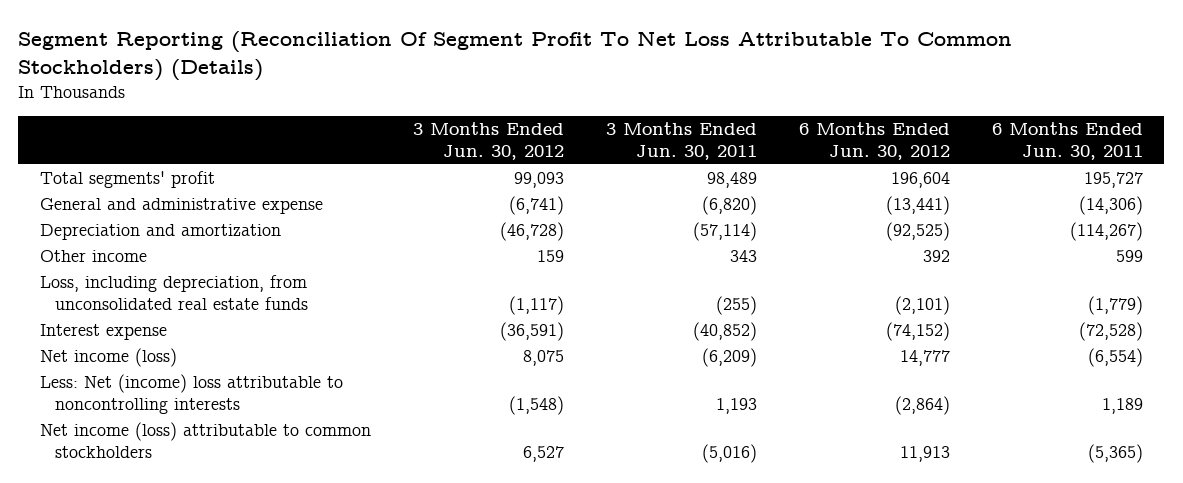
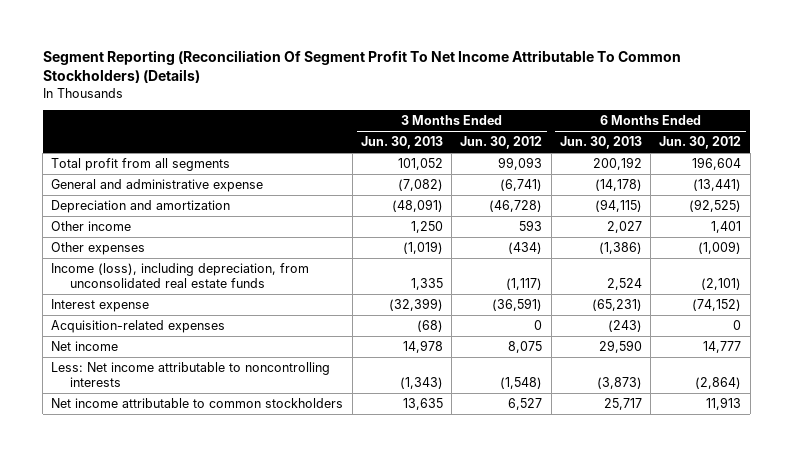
[18,31,1013,81] Segment Reporting (Reconciliation Of Segment Profit To Net Loss Attributable To Common Stockholders) (Details) -> [42,49,681,84] Segment Reporting (Reconciliation Of Segment Profit To Net Income Attributable To Common Stockholders) (Details)
[605,122,757,160] 3 Months Ended Jun. 30, 2011 -> none
[992,122,1144,160] 6 Months Ended Jun. 30, 2011 -> none
none -> [360,136,443,150] Jun. 30, 2013
none -> [559,136,642,150] Jun. 30, 2013
[39,171,215,189] Total segments' profit -> [51,158,231,172] Total profit from all segments
[536,250,564,263] 159 -> [519,220,543,232] 593
[923,250,951,263] 392 -> [711,221,742,234] 1,401
none -> [51,242,146,256] Other expenses
[39,275,308,310] Loss, including depreciation, from unconsolidated real estate funds -> [51,263,310,289] Income (loss), including depreciation, from unconsolidated real estate funds
none -> [51,320,226,334] Acquisition-related expenses
[39,348,177,368] Net income (loss) -> [51,341,119,352] Net income
[39,374,343,414] Less: Net (income) loss attributable to noncontrolling interests -> [51,362,331,388] Less: Net income attributable to noncontrolling interests
[39,422,371,458] Net income (loss) attributable to common stockholders -> [51,398,344,409] Net income attributable to common stockholders

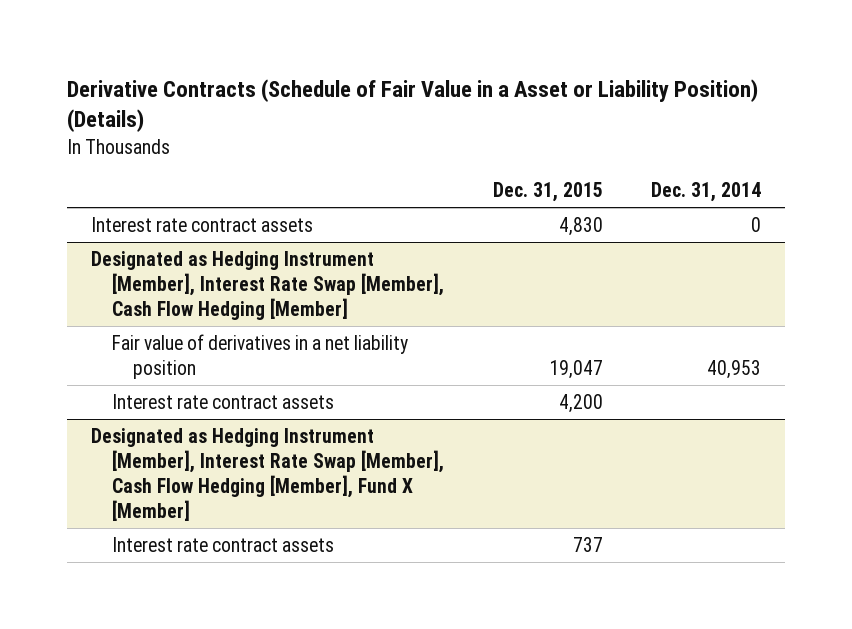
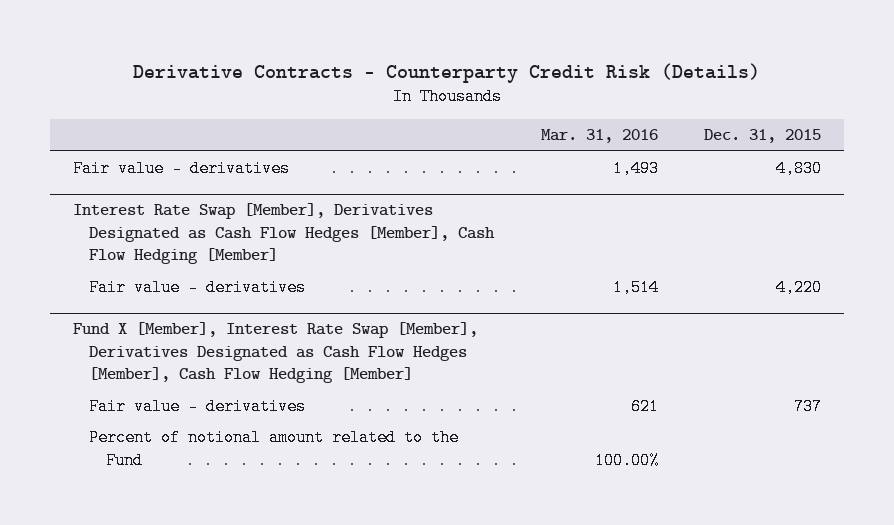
[66,79,758,133] Derivative Contracts (Schedule of Fair Value in a Asset or Liability Position) (Details) -> [132,62,760,83] Derivative Contracts - Counterparty Credit Risk (Details)
[651,182,762,203] Dec. 31, 2014 -> none
none -> [540,129,658,144] Mar. 31, 2016
[111,333,408,380] Fair value of derivatives in a net liability position -> none
[111,393,334,409] Interest rate contract assets -> none
[91,216,314,232] Interest rate contract assets -> [73,160,291,178] Fair value - derivatives
[91,250,444,321] Designated as Hedging Instrument [Member], Interest Rate Swap [Member], Cash Flow Hedging [Member] -> [73,203,496,265] Interest Rate Swap [Member], Derivatives Designated as Cash Flow Hedges [Member], Cash Flow Hedging [Member]
none -> [89,279,307,297] Fair value - derivatives
[91,427,444,522] Designated as Hedging Instrument [Member], Interest Rate Swap [Member], Cash Flow Hedging [Member], Fund X [Member] -> [73,322,479,384] Fund X [Member], Interest Rate Swap [Member], Derivatives Designated as Cash Flow Hedges [Member], Cash Flow Hedging [Member]
[111,536,334,552] Interest rate contract assets -> [89,398,307,416] Fair value - derivatives
none -> [89,429,460,469] Percent of notional amount related to the Fund

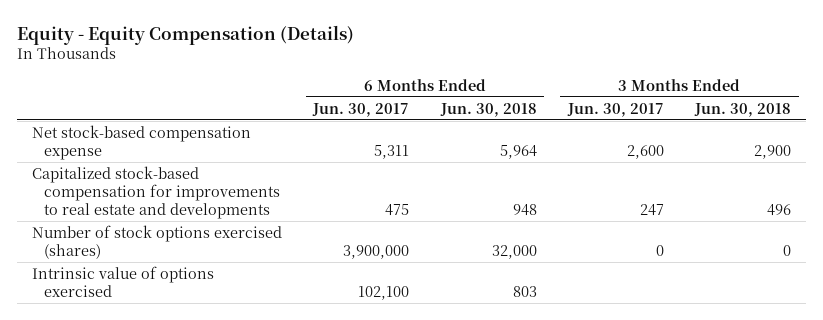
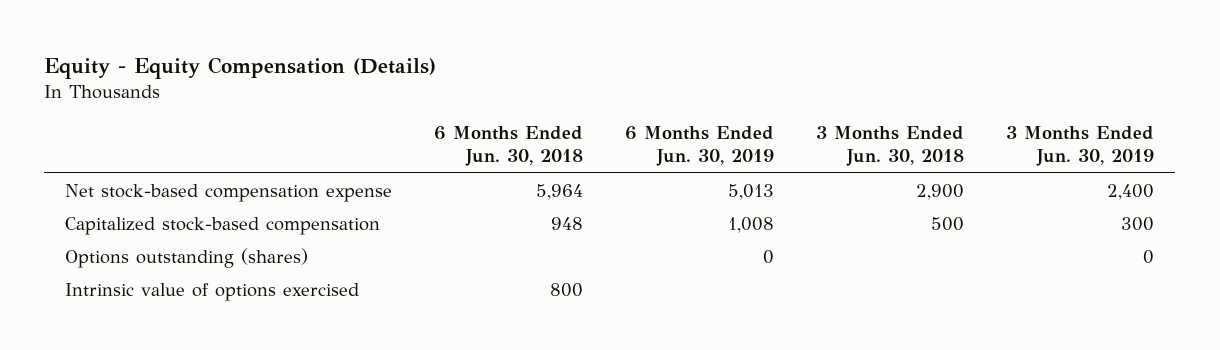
[312,102,410,117] Jun. 30, 2017 -> none
[566,102,664,117] Jun. 30, 2017 -> none
none -> [625,125,775,167] 6 Months Ended Jun. 30, 2019
none -> [1006,125,1155,167] 3 Months Ended Jun. 30, 2019
[32,224,283,259] Number of stock options exercised (shares) -> none
[32,165,280,219] Capitalized stock-based compensation for improvements to real estate and developments -> [65,216,381,235] Capitalized stock-based compensation
[766,203,791,216] 496 -> [931,216,965,231] 500
none -> [65,247,309,268] Options outstanding (shares)
[512,285,537,297] 803 -> [550,282,584,297] 800

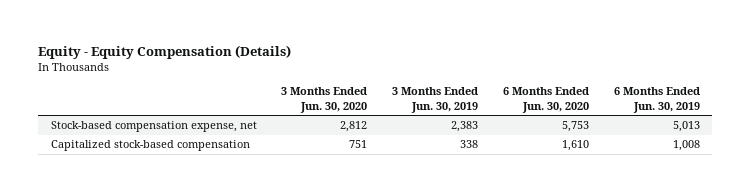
[434,125,584,167] 6 Months Ended Jun. 30, 2018 -> none
[816,125,965,167] 3 Months Ended Jun. 30, 2018 -> none
none -> [281,87,368,114] 3 Months Ended Jun. 30, 2020
none -> [502,87,589,114] 6 Months Ended Jun. 30, 2020
[65,247,309,268] Options outstanding (shares) -> none
[65,282,360,301] Intrinsic value of options exercised -> none
[65,183,393,202] Net stock-based compensation expense -> [50,121,257,133] Stock-based compensation expense, net
[1107,183,1155,200] 2,400 -> [451,121,479,133] 2,383
[1121,216,1155,231] 300 -> [460,140,479,149] 338

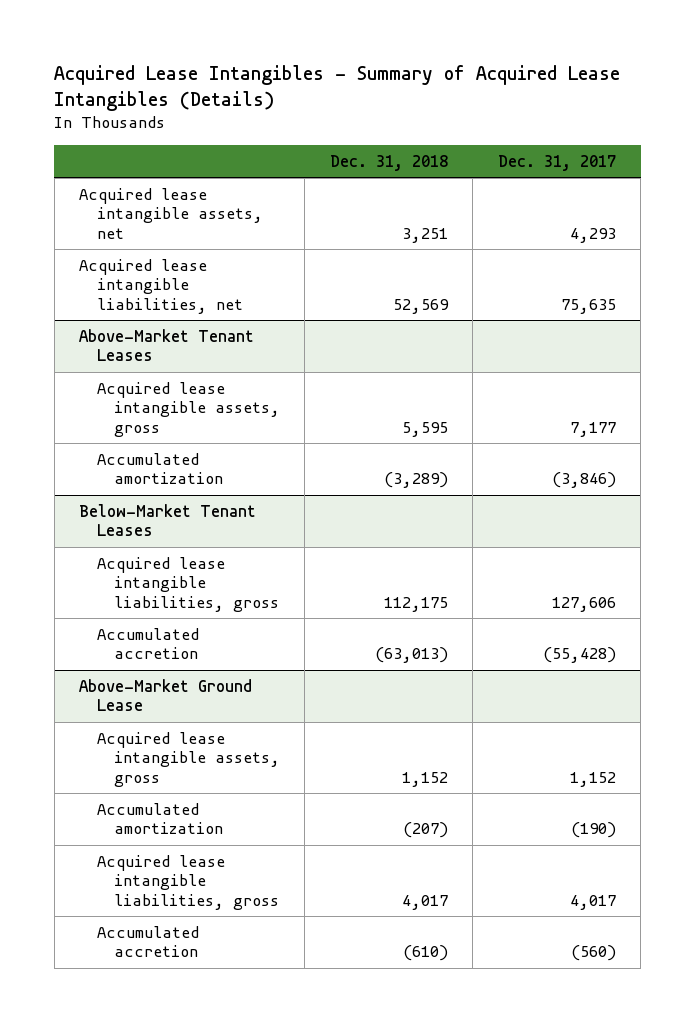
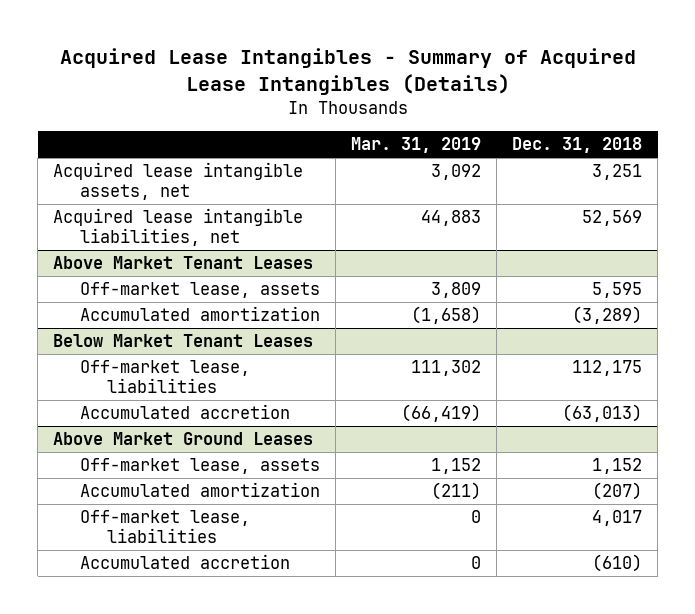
[497,154,616,171] Dec. 31, 2017 -> none
none -> [351,137,482,154] Mar. 31, 2019
[79,328,255,362] Above-Market Tenant Leases -> [53,256,314,270] Above Market Tenant Leases
[96,381,280,437] Acquired lease intangible assets, gross -> [80,282,321,299] Off-market lease, assets
[79,503,257,537] Below-Market Tenant Leases -> [53,334,314,348] Below Market Tenant Leases
[96,556,279,612] Acquired lease intangible liabilities, gross -> [80,360,251,394] Off-market lease, liabilities
[79,678,253,712] Above-Market Ground Lease -> [53,432,314,446] Above Market Ground Leases
[96,731,280,787] Acquired lease intangible assets, gross -> [80,458,321,475] Off-market lease, assets
[96,854,279,910] Acquired lease intangible liabilities, gross -> [80,510,251,544] Off-market lease, liabilities

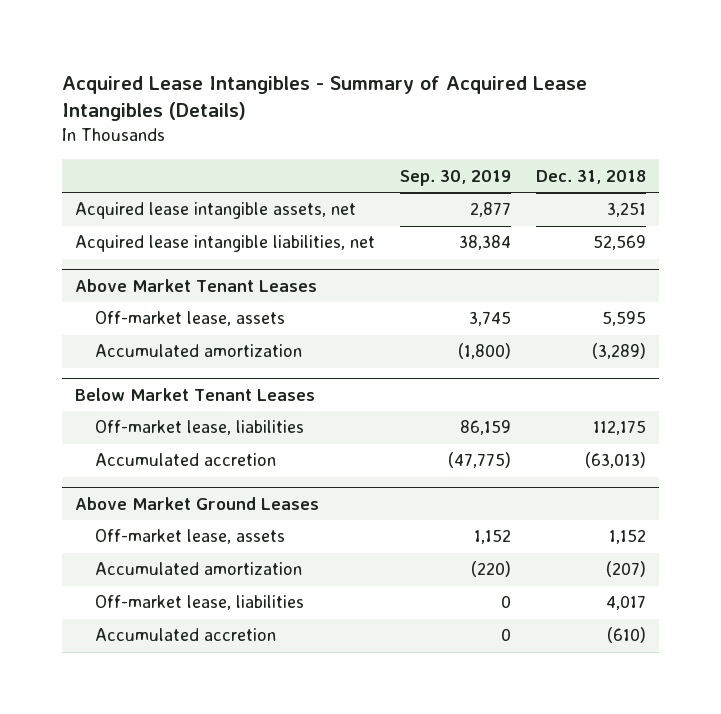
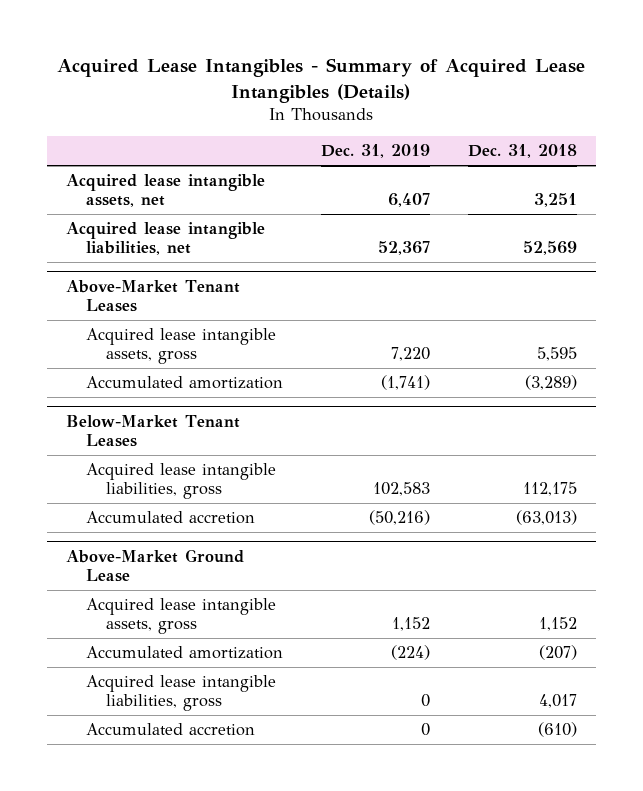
[400,169,512,186] Sep. 30, 2019 -> none
none -> [320,144,430,159] Dec. 31, 2019
[74,279,317,293] Above Market Tenant Leases -> [65,279,240,312] Above-Market Tenant Leases
[95,311,286,327] Off-market lease, assets -> [86,327,277,365] Acquired lease intangible assets, gross
[74,388,315,402] Below Market Tenant Leases -> [65,414,240,447] Below-Market Tenant Leases
[95,420,305,436] Off-market lease, liabilities -> [86,462,277,500] Acquired lease intangible liabilities, gross
[74,497,319,511] Above Market Ground Leases -> [65,548,244,582] Above-Market Ground Lease
[95,529,286,545] Off-market lease, assets -> [86,597,277,635] Acquired lease intangible assets, gross
[95,595,305,611] Off-market lease, liabilities -> [86,674,277,712] Acquired lease intangible liabilities, gross

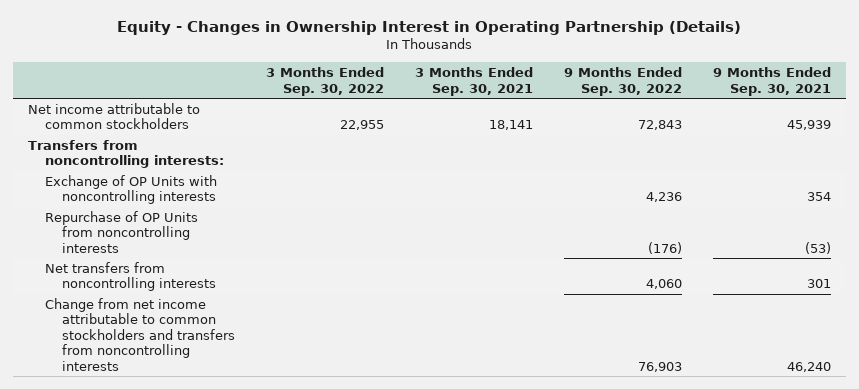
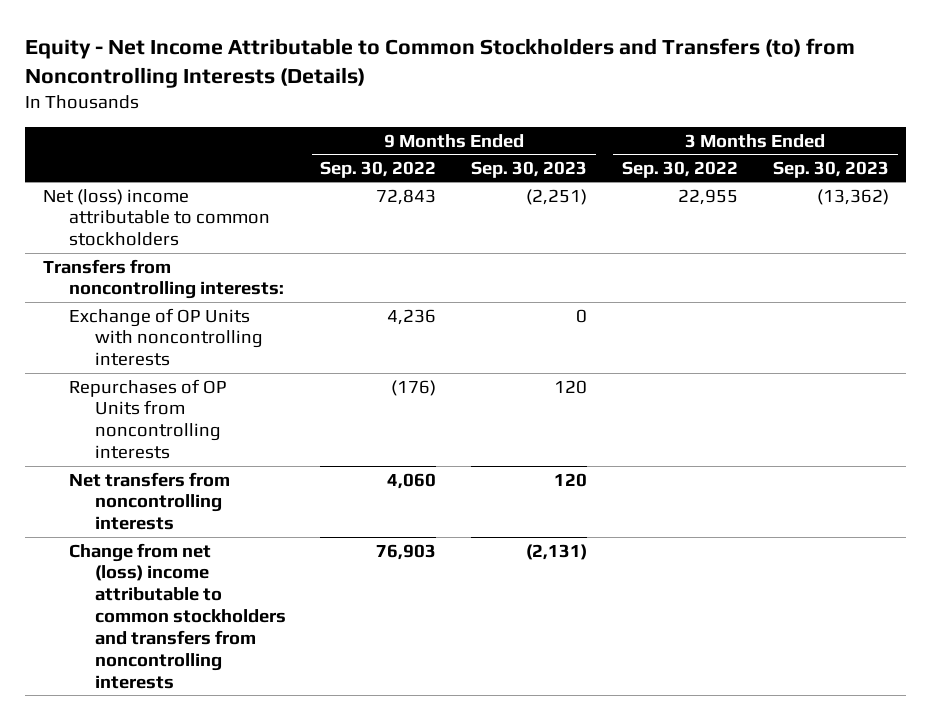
[117,21,742,36] Equity - Changes in Ownership Interest in Operating Partnership (Details) -> [25,38,856,89] Equity - Net Income Attributable to Common Stockholders and Transfers (to) from Noncontrolling Interests (Details)
[414,67,533,96] 3 Months Ended Sep. 30, 2021 -> none
[712,67,831,96] 9 Months Ended Sep. 30, 2021 -> none
none -> [471,160,588,178] Sep. 30, 2023
none -> [772,160,889,178] Sep. 30, 2023
[28,102,201,130] Net income attributable to common stockholders -> [42,188,270,247] Net (loss) income attributable to common stockholders
[44,210,198,253] Repurchase of OP Units from noncontrolling interests -> [68,378,227,460] Repurchases of OP Units from noncontrolling interests
[44,297,235,371] Change from net income attributable to common stockholders and transfers from noncontrolling interests -> [68,542,286,689] Change from net (loss) income attributable to common stockholders and transfers from noncontrolling interests

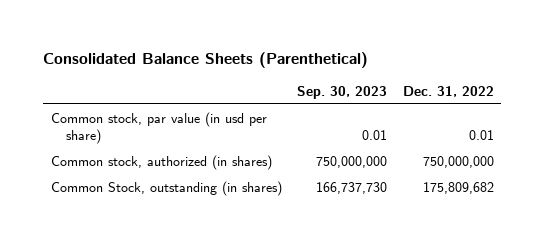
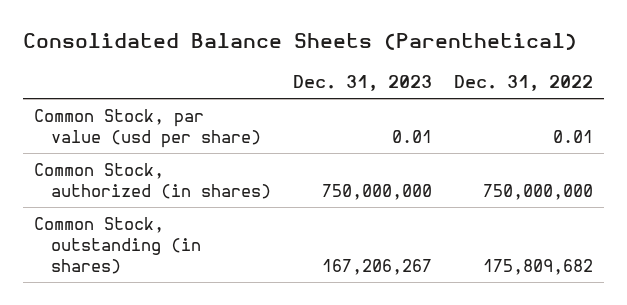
[297,85,388,99] Sep. 30, 2023 -> none
none -> [293,74,433,91] Dec. 31, 2023
[50,111,267,145] Common stock, par value (in usd per share) -> [33,108,262,148] Common Stock, par value (usd per share)
[50,154,272,170] Common stock, authorized (in shares) -> [33,162,272,199] Common Stock, authorized (in shares)

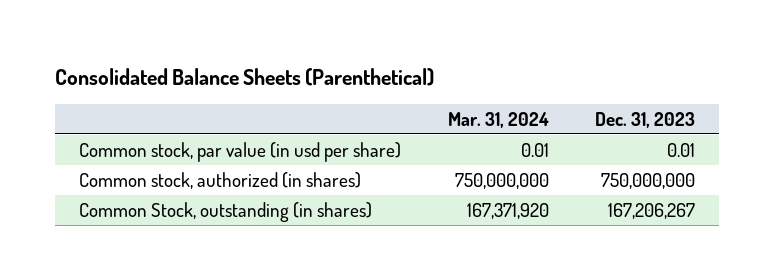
[454,74,594,91] Dec. 31, 2022 -> none
none -> [447,111,549,128] Mar. 31, 2024
[33,108,262,148] Common Stock, par value (usd per share) -> [78,141,401,162] Common stock, par value (in usd per share)
[33,162,272,199] Common Stock, authorized (in shares) -> [78,171,361,189] Common stock, authorized (in shares)

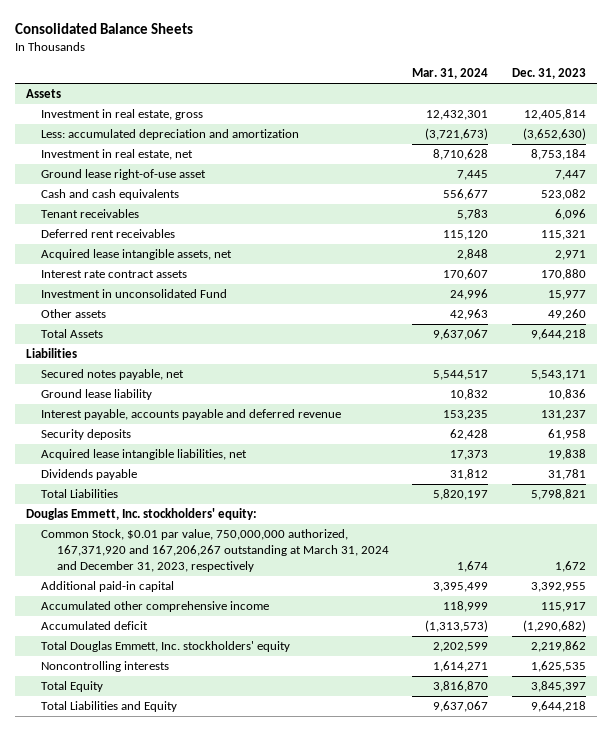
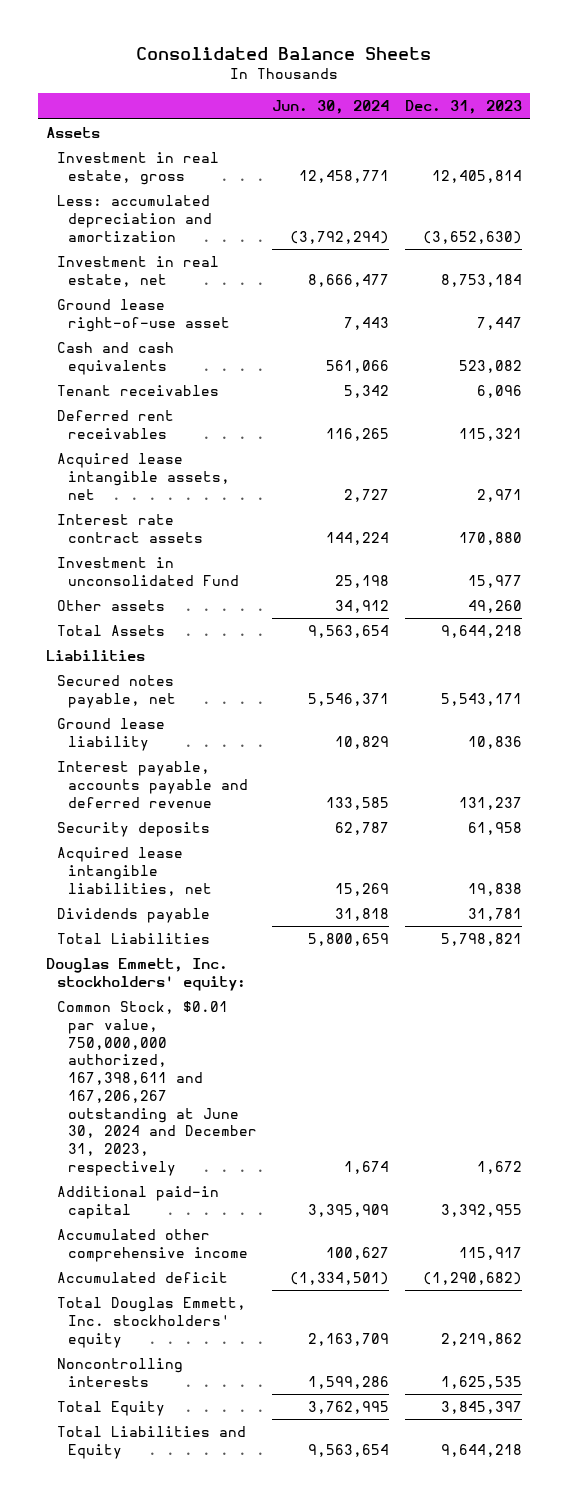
[412,68,489,80] Mar. 31, 2024 -> none
none -> [272,100,390,115] Jun. 30, 2024
[41,529,389,573] Common Stock, $0.01 par value, 750,000,000 authorized, 167,371,920 and 167,206,267 outstanding at March 31, 2024 and December 31, 2023, respectively -> [56,1001,257,1176] Common Stock, $0.01 par value, 750,000,000 authorized, 167,398,611 and 167,206,267 outstanding at June 30, 2024 and December 31, 2023, respectively

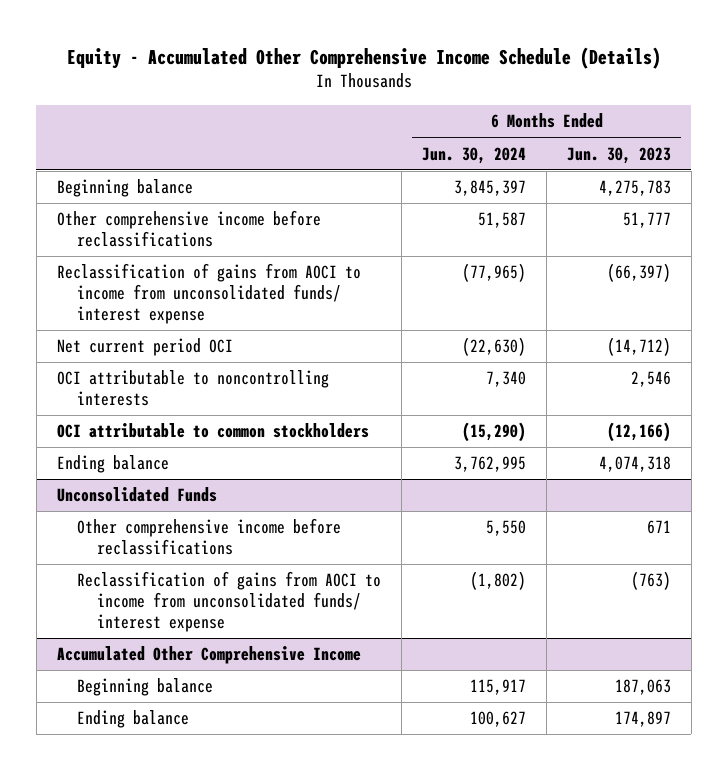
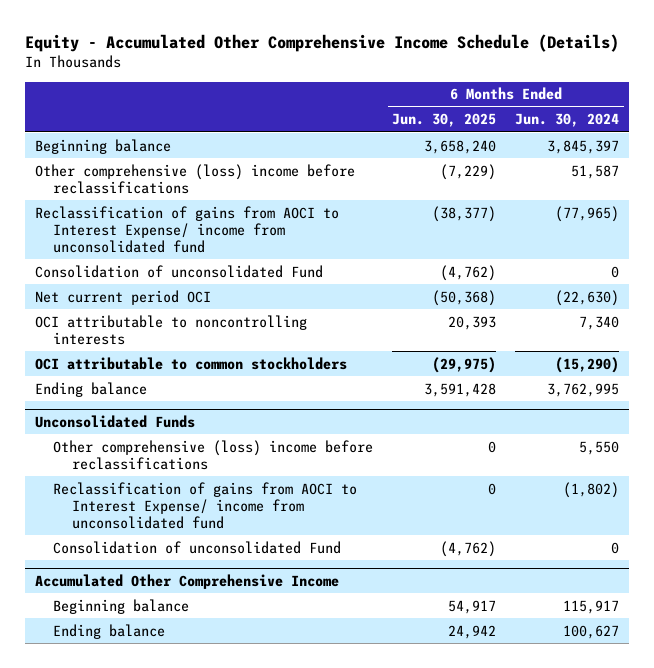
[567,146,672,164] Jun. 30, 2023 -> none
none -> [392,113,497,128] Jun. 30, 2025
[56,210,321,248] Other comprehensive income before reclassifications -> [34,163,355,194] Other comprehensive (loss) income before reclassifications
[56,263,361,325] Reclassification of gains from AOCI to income from unconsolidated funds/ interest expense -> [34,205,339,253] Reclassification of gains from AOCI to Interest Expense/ income from unconsolidated fund
none -> [34,264,323,278] Consolidation of unconsolidated Fund
[77,518,342,556] Other comprehensive income before reclassifications -> [53,439,374,470] Other comprehensive (loss) income before reclassifications
[77,571,382,633] Reclassification of gains from AOCI to income from unconsolidated funds/ interest expense -> [53,481,358,529] Reclassification of gains from AOCI to Interest Expense/ income from unconsolidated fund
none -> [53,540,342,554] Consolidation of unconsolidated Fund

